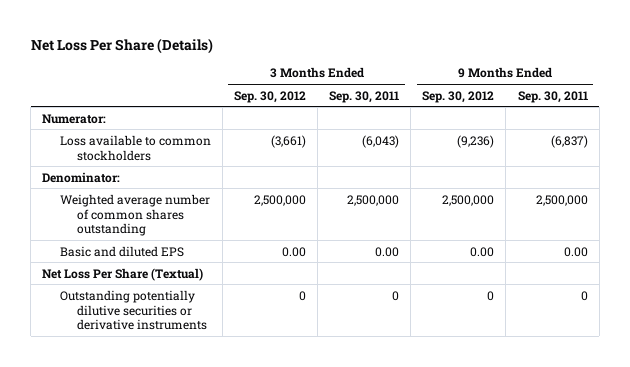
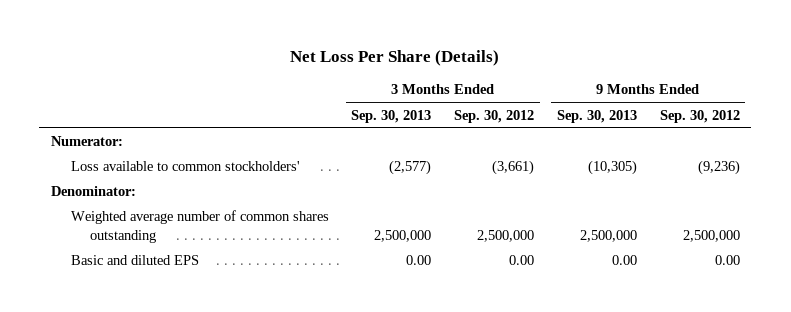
[329,90,400,103] Sep. 30, 2011 -> none
[517,90,588,103] Sep. 30, 2011 -> none
none -> [351,109,432,123] Sep. 30, 2013
none -> [556,109,637,123] Sep. 30, 2013
[59,134,211,161] Loss available to common stockholders -> [70,161,300,172] Loss available to common stockholders'
[42,267,204,281] Net Loss Per Share (Textual) -> none
[59,289,208,331] Outstanding potentially dilutive securities or derivative instruments -> none

